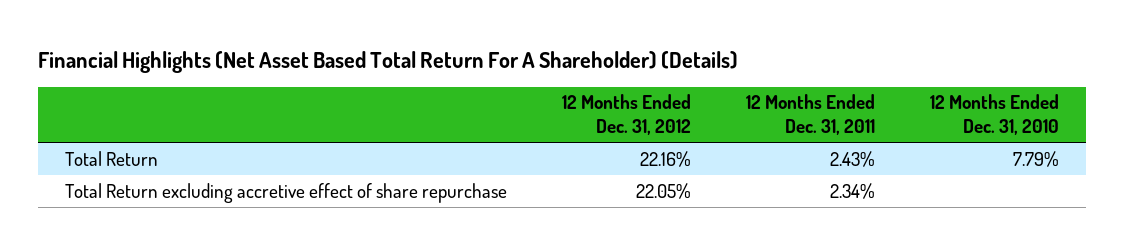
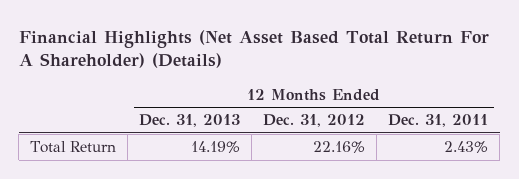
[929,94,1059,136] 12 Months Ended Dec. 31, 2010 -> none
none -> [139,114,241,128] Dec. 31, 2013
[65,182,508,203] Total Return excluding accretive effect of share repurchase -> none

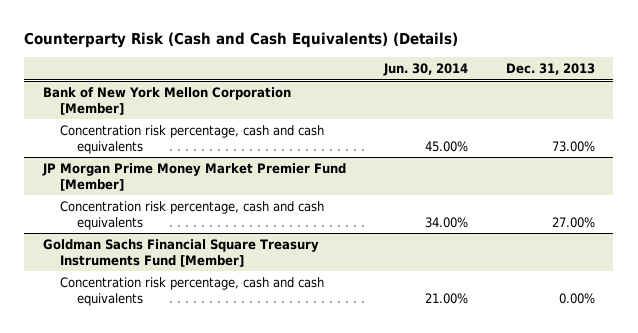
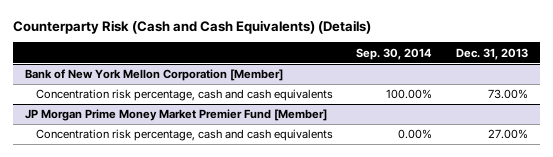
[382,63,468,77] Jun. 30, 2014 -> none
none -> [356,47,433,60] Sep. 30, 2014
[43,238,320,267] Goldman Sachs Financial Square Treasury Instruments Fund [Member] -> none
[60,276,325,306] Concentration risk percentage, cash and cash equivalents -> none

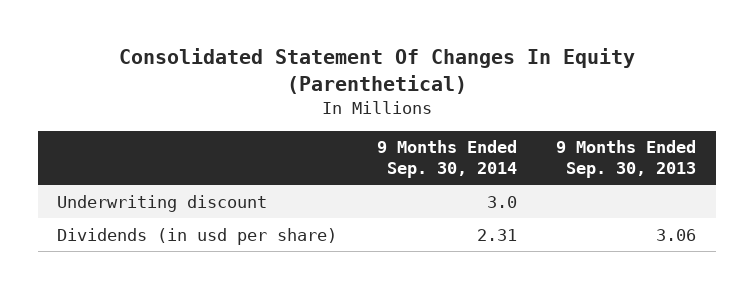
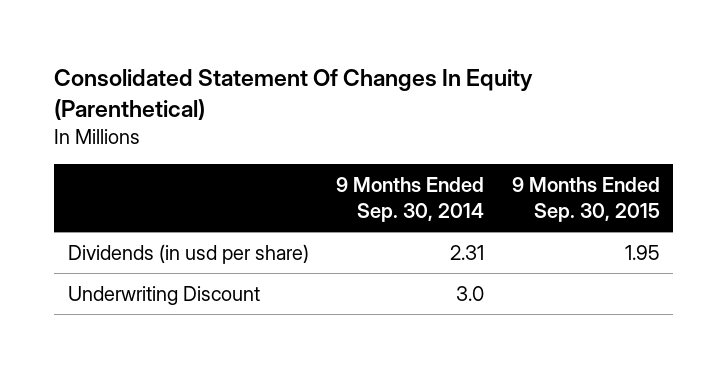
[556,140,697,178] 9 Months Ended Sep. 30, 2013 -> none
none -> [511,177,660,222] 9 Months Ended Sep. 30, 2015
[57,194,268,212] Underwriting discount -> none
none -> [67,285,260,305] Underwriting Discount

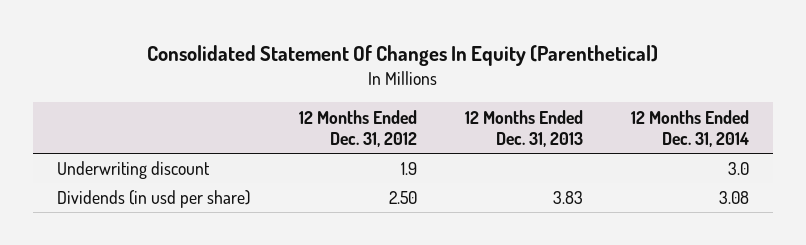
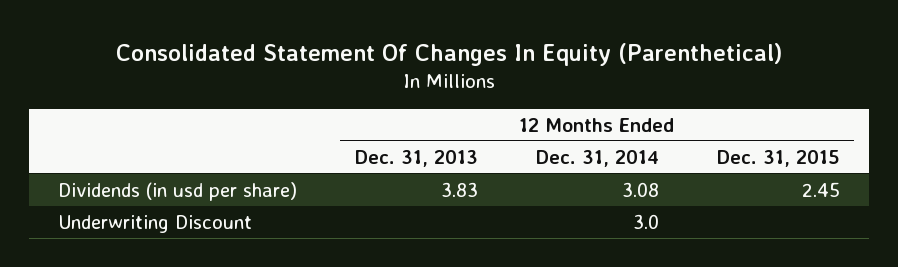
[298,109,417,148] 12 Months Ended Dec. 31, 2012 -> none
none -> [716,149,840,167] Dec. 31, 2015
[57,161,211,180] Underwriting discount -> none
none -> [57,214,252,233] Underwriting Discount

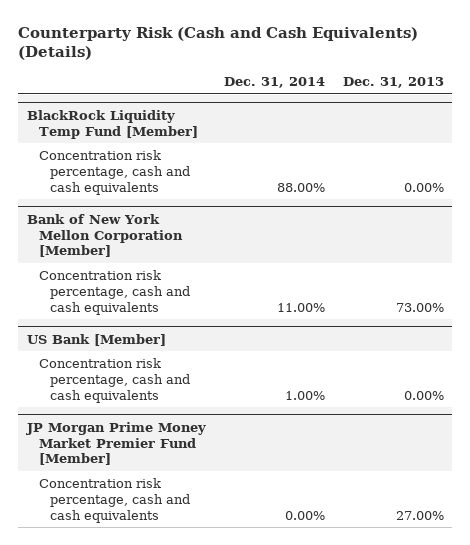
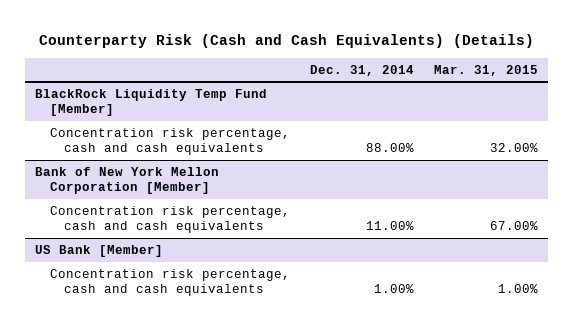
[342,77,444,89] Dec. 31, 2013 -> none
none -> [433,64,538,76] Mar. 31, 2015
[25,421,206,466] JP Morgan Prime Money Market Premier Fund [Member] -> none
[38,477,191,523] Concentration risk percentage, cash and cash equivalents -> none

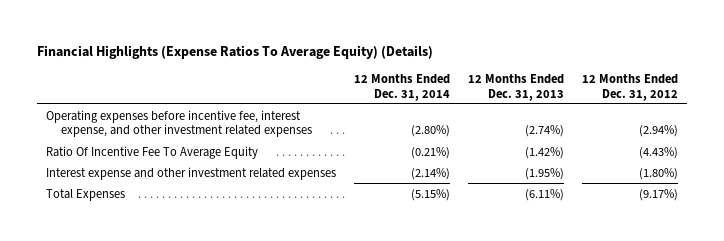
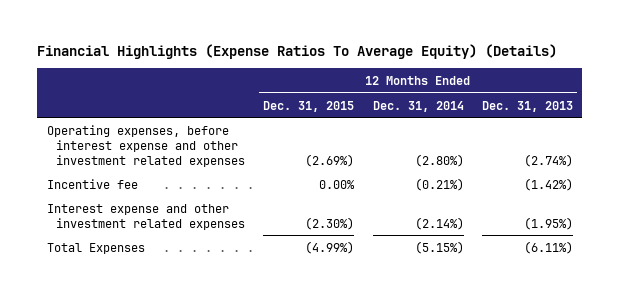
[581,73,678,101] 12 Months Ended Dec. 31, 2012 -> none
none -> [263,100,355,112] Dec. 31, 2015
[45,109,313,138] Operating expenses before incentive fee, interest expense, and other investment related expenses -> [46,124,245,167] Operating expenses, before interest expense and other investment related expenses
[45,145,258,159] Ratio Of Incentive Fee To Average Equity -> [46,178,138,189] Incentive fee

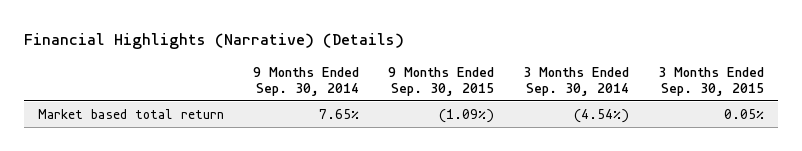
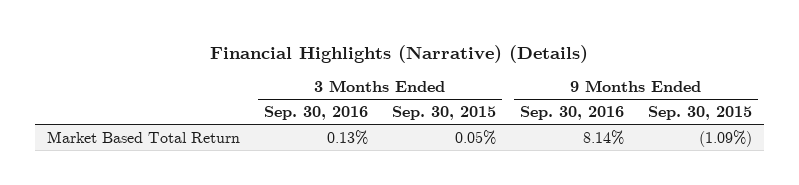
[253,66,360,97] 9 Months Ended Sep. 30, 2014 -> none
[522,66,629,97] 3 Months Ended Sep. 30, 2014 -> none
none -> [263,105,368,120] Sep. 30, 2016
none -> [519,105,624,120] Sep. 30, 2016
[38,109,225,120] Market based total return -> [46,130,240,143] Market Based Total Return

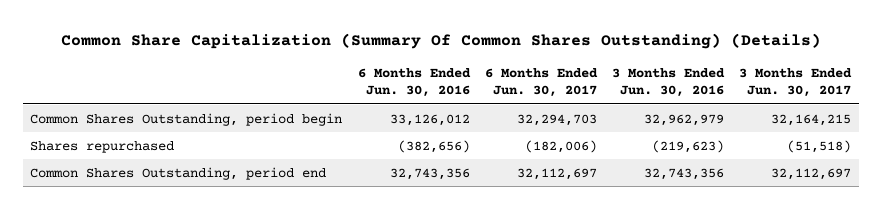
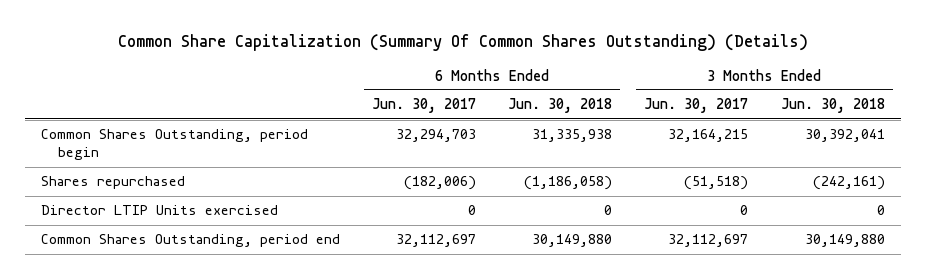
[357,67,471,98] 6 Months Ended Jun. 30, 2016 -> none
[612,67,726,98] 3 Months Ended Jun. 30, 2016 -> none
none -> [508,98,613,114] Jun. 30, 2018
none -> [780,98,885,114] Jun. 30, 2018
none -> [40,205,278,216] Director LTIP Units exercised

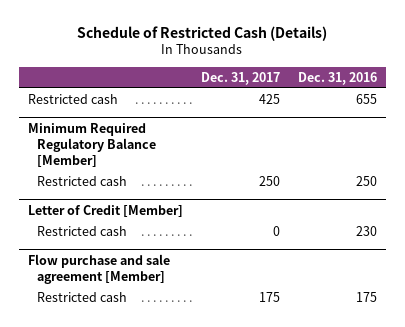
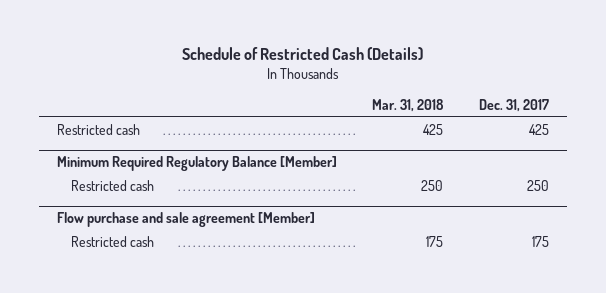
[298,71,378,85] Dec. 31, 2016 -> none
none -> [372,98,445,112] Mar. 31, 2018
[27,204,183,217] Letter of Credit [Member] -> none
[36,226,127,237] Restricted cash -> none

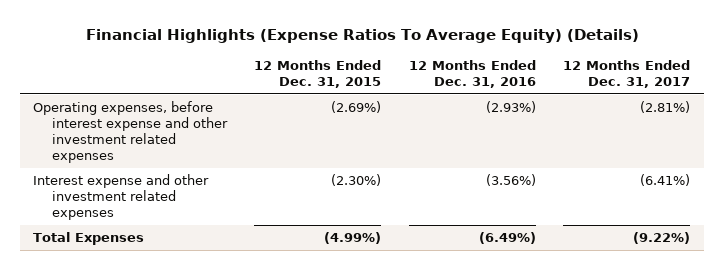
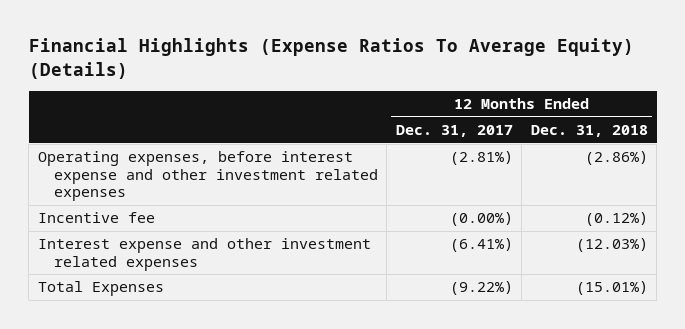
[254,60,382,89] 12 Months Ended Dec. 31, 2015 -> none
[408,60,536,89] 12 Months Ended Dec. 31, 2016 -> none
none -> [530,125,648,138] Dec. 31, 2018
none -> [37,212,155,224] Incentive fee

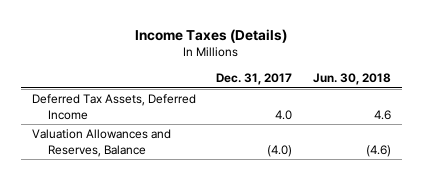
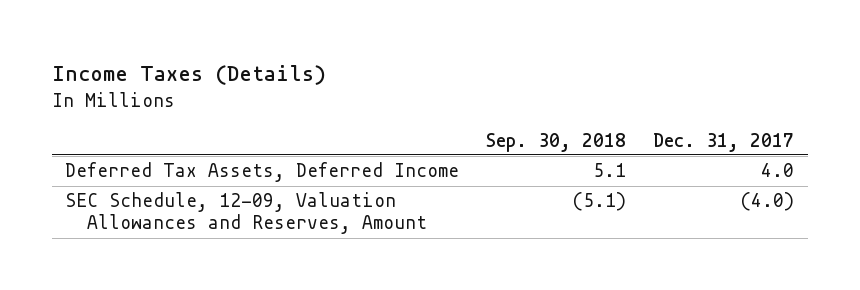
[313,73,392,86] Jun. 30, 2018 -> none
none -> [486,132,627,152] Sep. 30, 2018
[31,129,171,157] Valuation Allowances and Reserves, Balance -> [65,192,428,235] SEC Schedule, 12-09, Valuation Allowances and Reserves, Amount

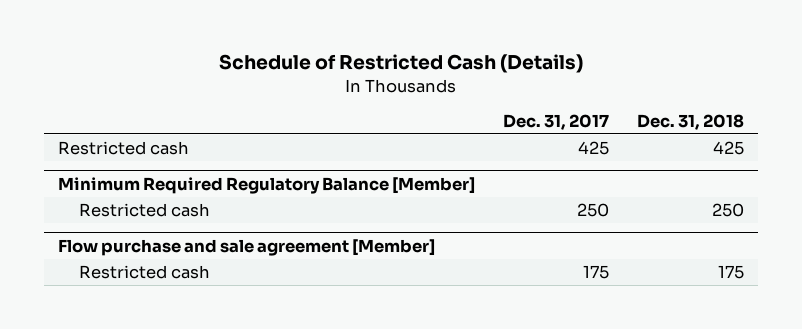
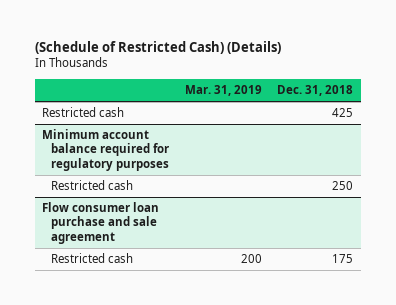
[218,54,583,74] Schedule of Restricted Cash (Details) -> [34,41,281,55] (Schedule of Restricted Cash) (Details)
[502,114,609,131] Dec. 31, 2017 -> none
none -> [184,85,262,97] Mar. 31, 2019
[57,176,475,194] Minimum Required Regulatory Balance [Member] -> [42,129,170,171] Minimum account balance required for regulatory purposes
[57,238,435,256] Flow purchase and sale agreement [Member] -> [42,202,160,244] Flow consumer loan purchase and sale agreement

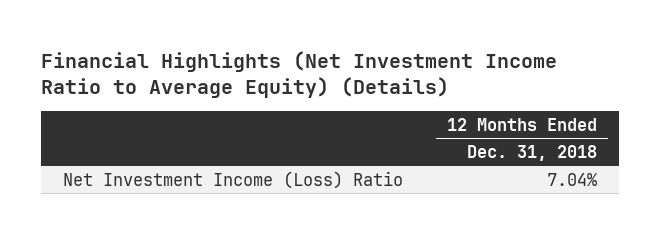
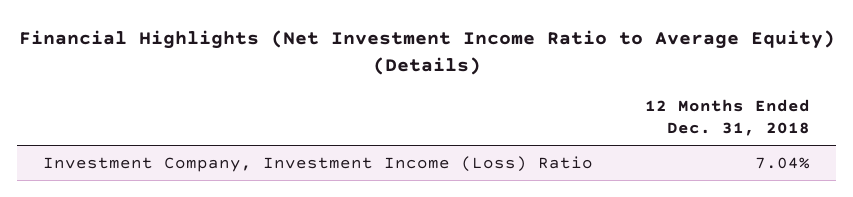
[62,170,403,189] Net Investment Income (Loss) Ratio -> [43,155,594,172] Investment Company, Investment Income (Loss) Ratio

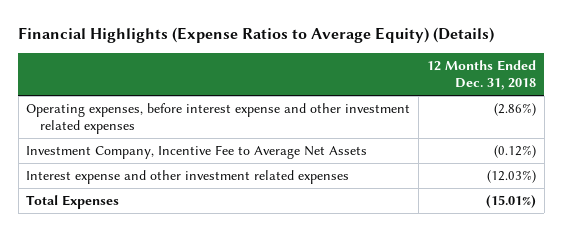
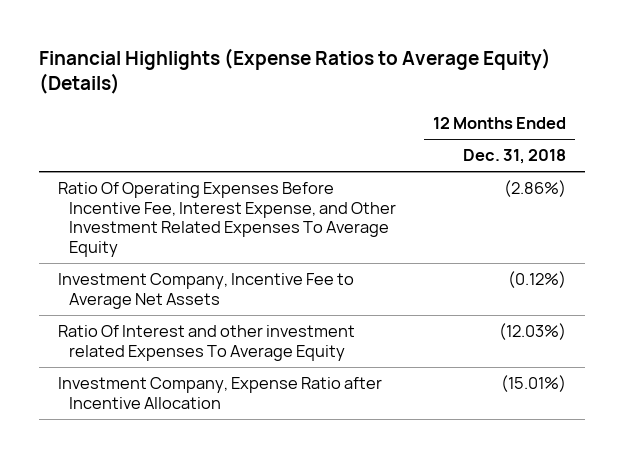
[26,103,411,134] Operating expenses, before interest expense and other investment related expenses -> [57,182,397,258] Ratio Of Operating Expenses Before Incentive Fee, Interest Expense, and Other Investment Related Expenses To Average Equity
[26,170,350,185] Interest expense and other investment related expenses -> [57,325,355,361] Ratio Of Interest and other investment related Expenses To Average Equity
[26,195,120,210] Total Expenses -> [57,377,382,409] Investment Company, Expense Ratio after Incentive Allocation

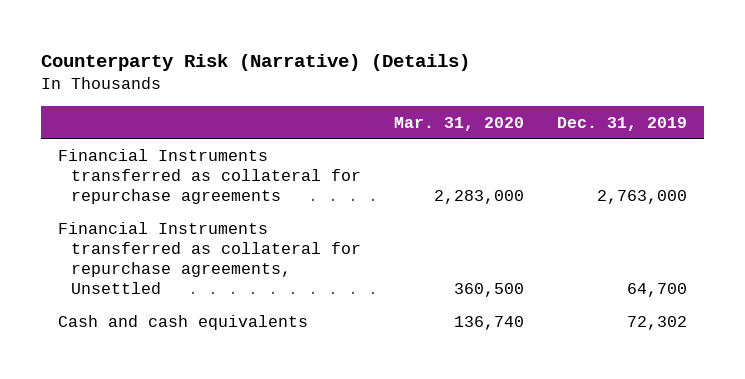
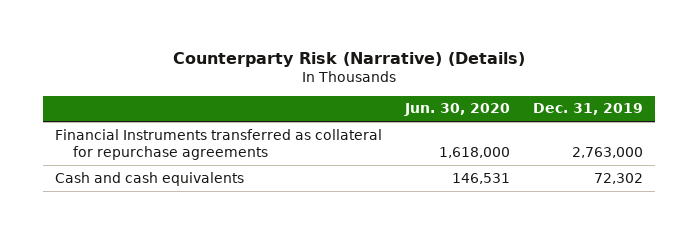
[394,116,525,131] Mar. 31, 2020 -> none
none -> [403,103,510,117] Jun. 30, 2020
[57,221,362,295] Financial Instruments transferred as collateral for repurchase agreements, Unsettled -> none

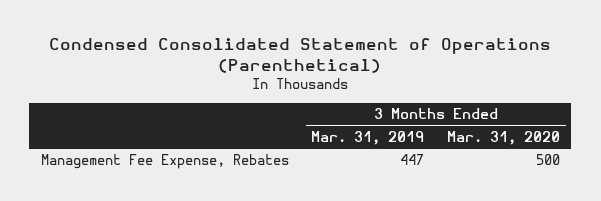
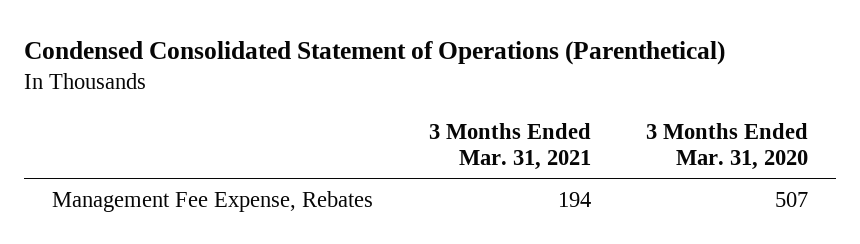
[311,131,425,146] Mar. 31, 2019 -> none
none -> [428,123,591,171] 3 Months Ended Mar. 31, 2021
[535,154,560,166] 500 -> [774,191,808,207] 507

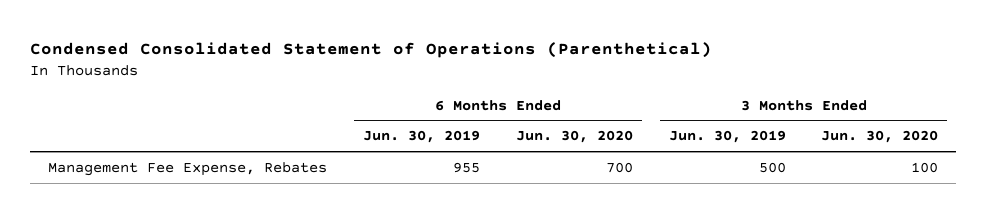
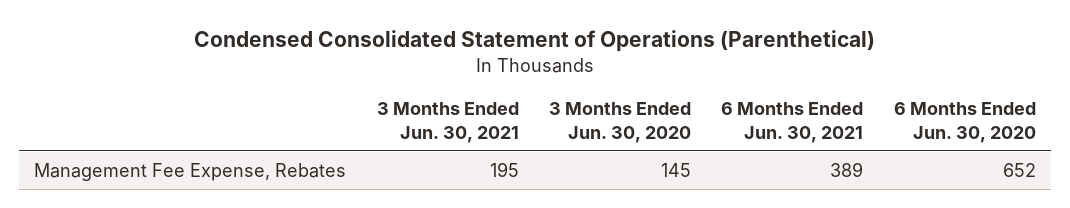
[362,130,480,144] Jun. 30, 2019 -> none
[668,130,786,144] Jun. 30, 2019 -> none
none -> [376,102,519,143] 3 Months Ended Jun. 30, 2021
none -> [721,102,864,143] 6 Months Ended Jun. 30, 2021
[605,161,633,173] 700 -> [1002,163,1036,178] 652
[911,161,939,173] 100 -> [660,163,691,178] 145

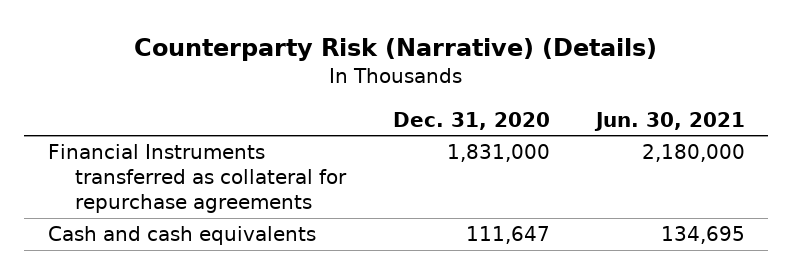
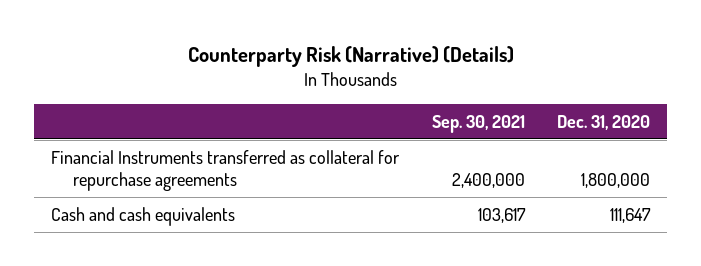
[593,111,745,131] Jun. 30, 2021 -> none
none -> [431,114,525,133] Sep. 30, 2021
[446,144,550,163] 1,831,000 -> [581,173,651,189] 1,800,000

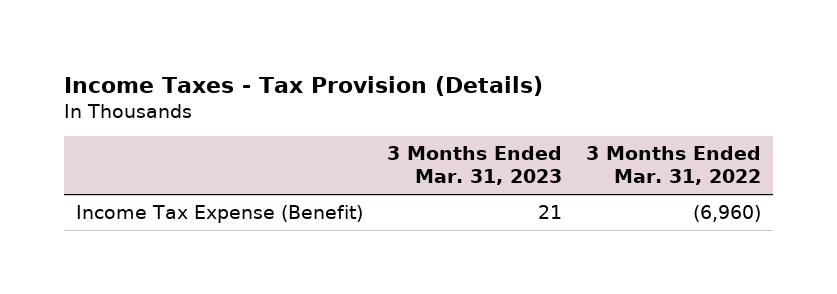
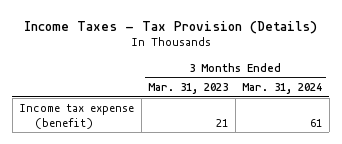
[586,146,762,186] 3 Months Ended Mar. 31, 2022 -> none
none -> [242,82,323,94] Mar. 31, 2024
[75,205,363,224] Income Tax Expense (Benefit) -> [19,103,135,129] Income tax expense (benefit)

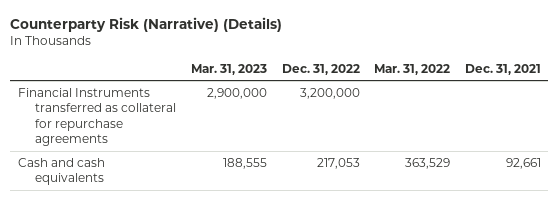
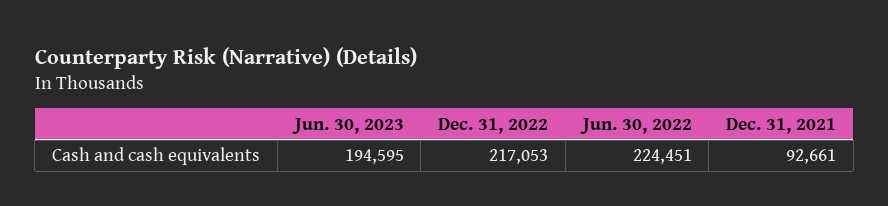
[191,63,268,75] Mar. 31, 2023 -> none
[374,63,451,75] Mar. 31, 2022 -> none
none -> [291,117,404,134] Jun. 30, 2023
none -> [579,117,692,134] Jun. 30, 2022
[17,87,177,147] Financial Instruments transferred as collateral for repurchase agreements -> none

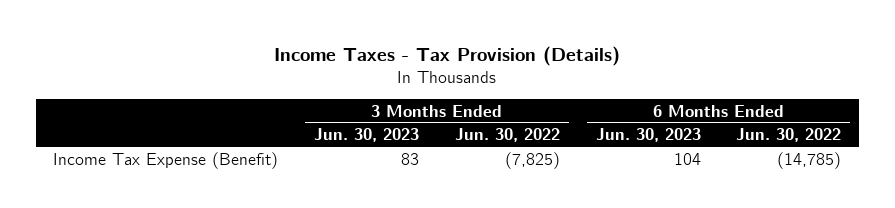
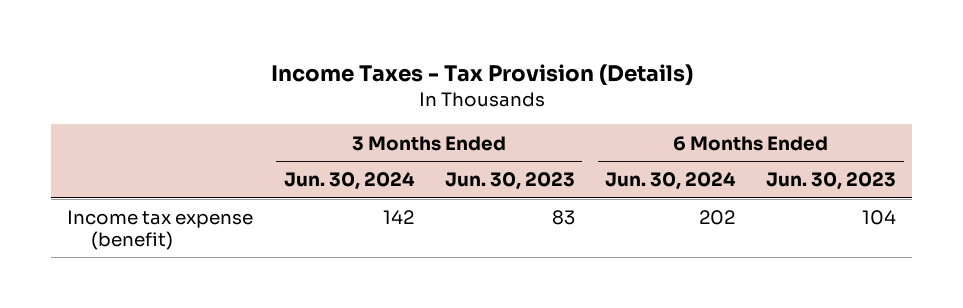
[454,128,560,143] Jun. 30, 2022 -> none
[736,128,842,143] Jun. 30, 2022 -> none
none -> [283,172,415,191] Jun. 30, 2024
none -> [605,172,737,191] Jun. 30, 2024
[53,152,279,170] Income Tax Expense (Benefit) -> [66,210,253,250] Income tax expense (benefit)

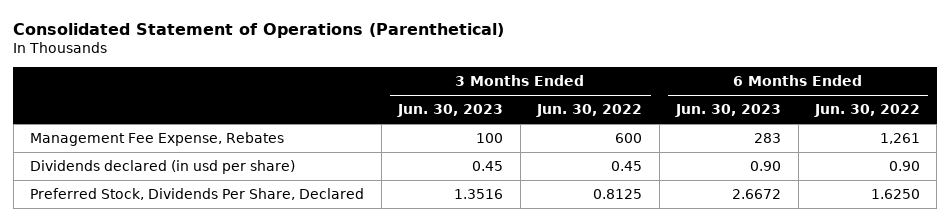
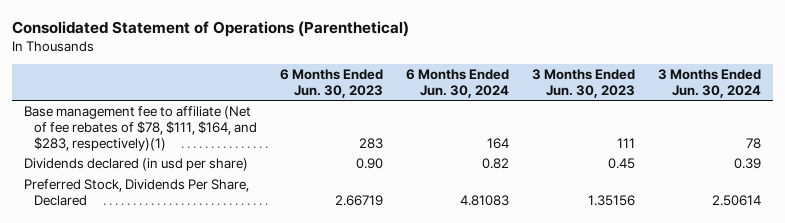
[536,104,643,118] Jun. 30, 2022 -> none
[814,104,921,118] Jun. 30, 2022 -> none
none -> [406,68,510,98] 6 Months Ended Jun. 30, 2024
none -> [658,68,762,98] 3 Months Ended Jun. 30, 2024
[30,132,285,147] Management Fee Expense, Rebates -> none
none -> [23,105,257,151] Base management fee to affiliate (Net of fee rebates of $78, $111, $164, and $283, respectively)(1)
[454,189,504,200] 1.3516 -> [588,194,636,206] 1.35156
[732,189,782,200] 2.6672 -> [334,194,383,206] 2.66719

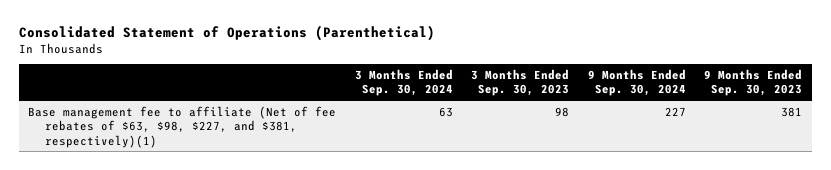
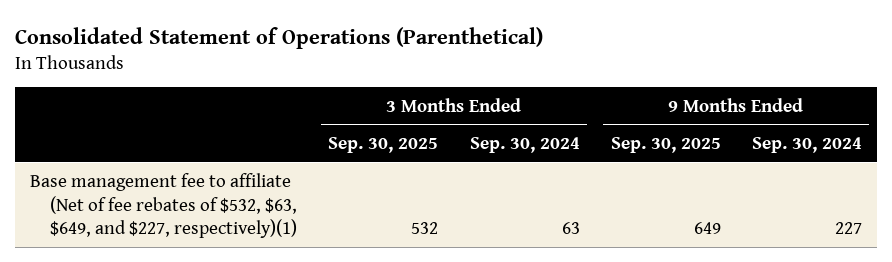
[471,68,570,97] 3 Months Ended Sep. 30, 2023 -> none
[704,68,803,97] 9 Months Ended Sep. 30, 2023 -> none
none -> [328,136,439,153] Sep. 30, 2025
none -> [610,136,721,153] Sep. 30, 2025
[28,105,337,148] Base management fee to affiliate (Net of fee rebates of $63, $98, $227, and $381, respectively)(1) -> [30,173,298,239] Base management fee to affiliate (Net of fee rebates of $532, $63, $649, and $227, respectively)(1)

